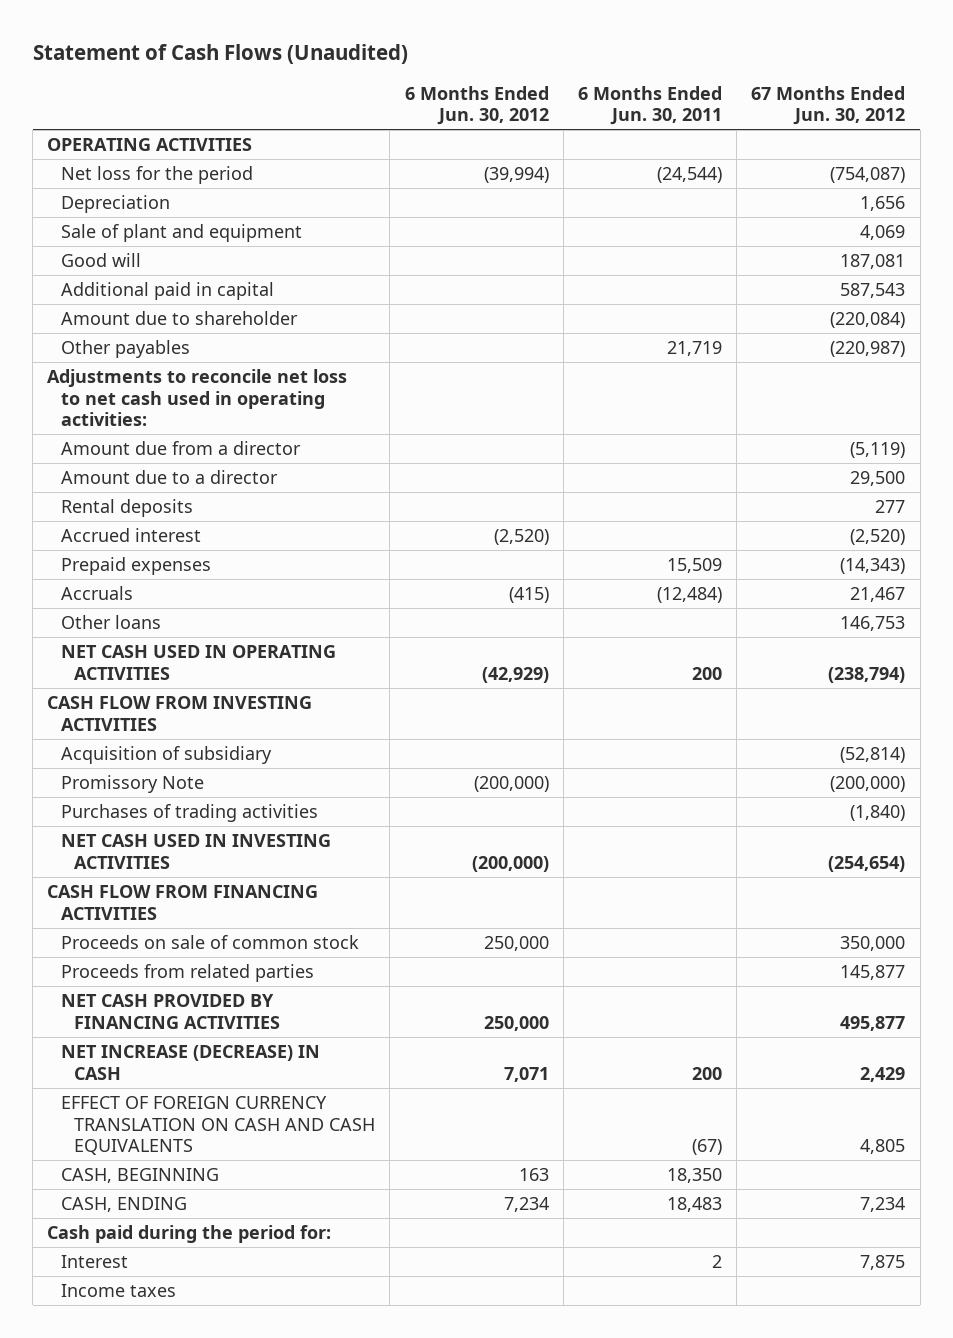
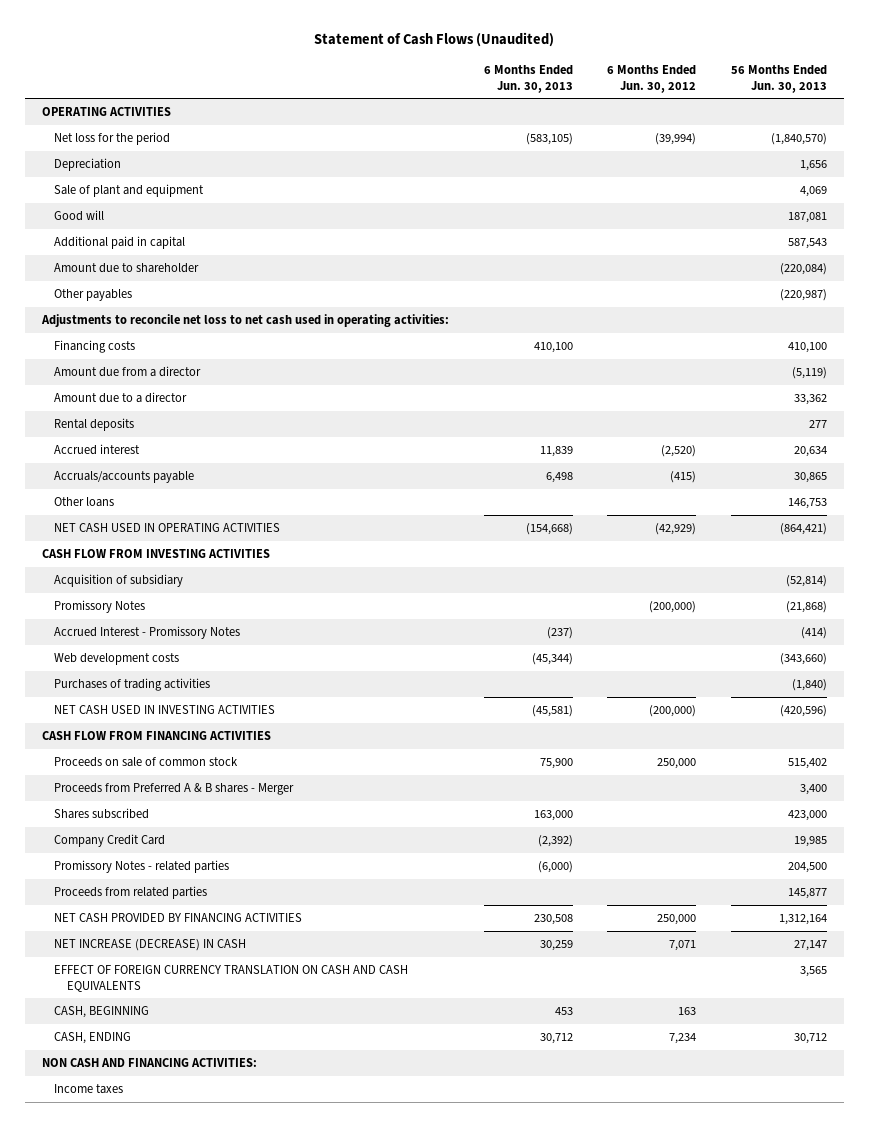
[578,85,723,126] 6 Months Ended Jun. 30, 2011 -> none
[751,85,906,126] 67 Months Ended Jun. 30, 2012 -> none
none -> [483,65,573,93] 6 Months Ended Jun. 30, 2013
none -> [730,65,827,93] 56 Months Ended Jun. 30, 2013
none -> [54,340,136,354] Financing costs
[60,557,211,576] Prepaid expenses -> none
[60,586,133,601] Accruals -> [54,471,195,484] Accruals/accounts payable
[60,775,204,794] Promissory Note -> [54,600,146,614] Promissory Notes
none -> [54,626,241,640] Accrued Interest - Promissory Notes
none -> [54,653,180,666] Web development costs
none -> [54,783,295,796] Proceeds from Preferred A & B shares - Merger
none -> [54,808,150,820] Shares subscribed
none -> [54,834,166,848] Company Credit Card
none -> [54,860,230,874] Promissory Notes - related parties
[47,1225,332,1244] Cash paid during the period for: -> none
[60,1255,128,1269] Interest -> none
none -> [41,1058,257,1068] NON CASH AND FINANCING ACTIVITIES:

